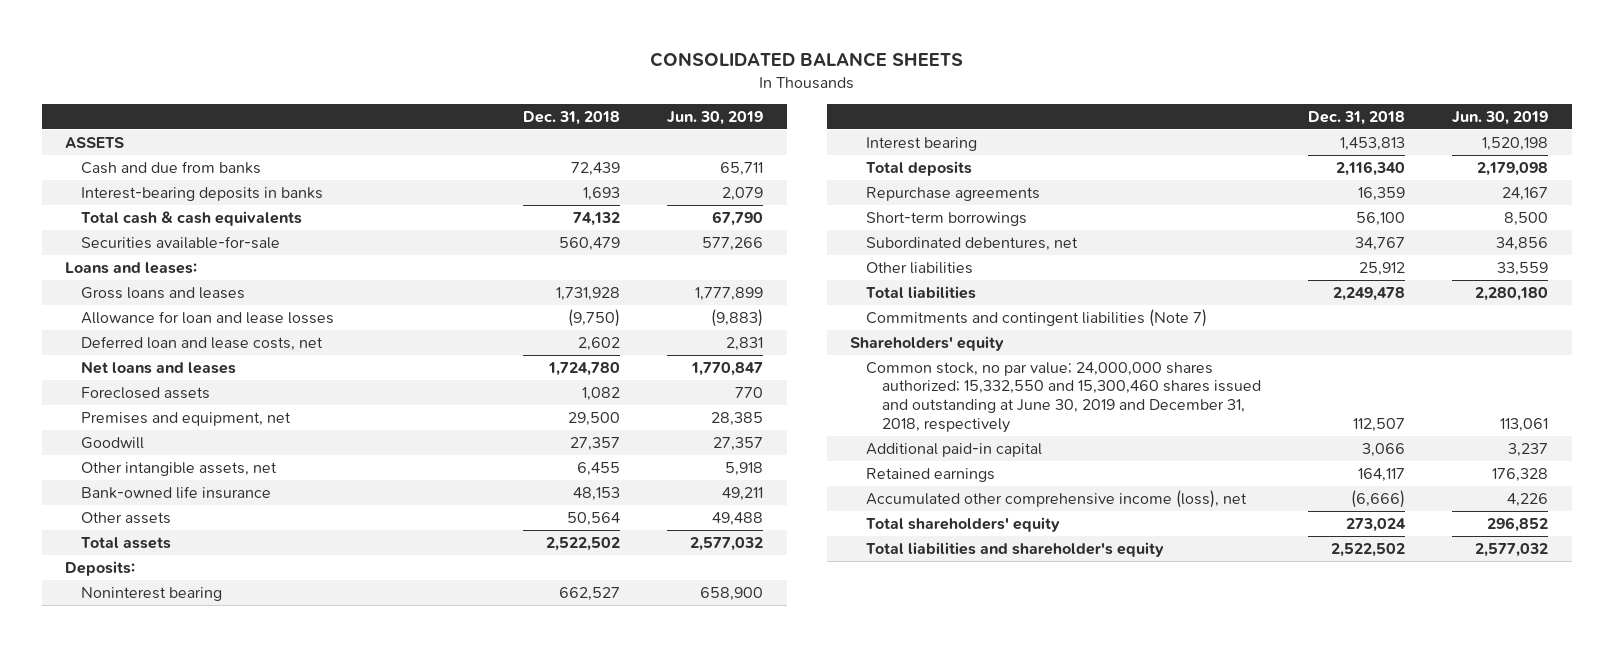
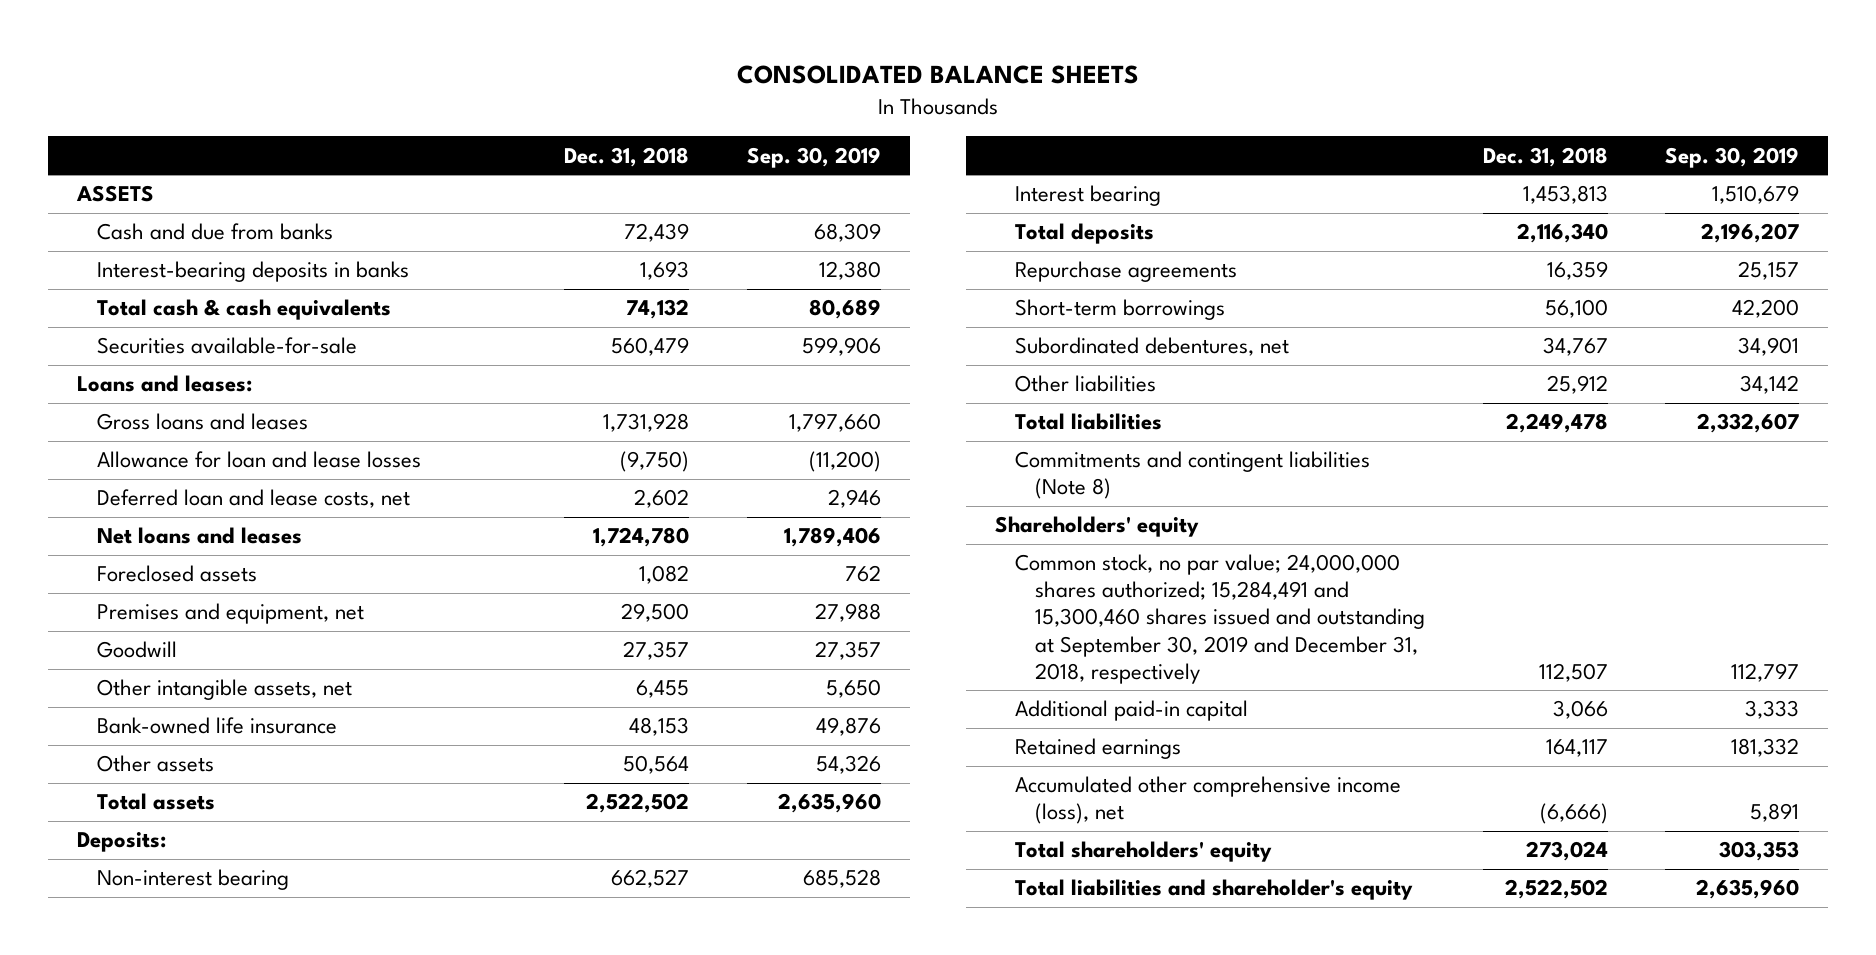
[667,110,764,125] Jun. 30, 2019 -> none
none -> [746,146,881,168] Sep. 30, 2019
[81,586,223,601] Noninterest bearing -> [96,869,289,891] Non-interest bearing
[866,308,1208,327] Commitments and contingent liabilities (Note 7) -> [1014,451,1370,500] Commitments and contingent liabilities (Note 8)
[866,361,1262,433] Common stock, no par value; 24,000,000 shares authorized; 15,332,550 and 15,300,460 shares issued and outstanding at June 30, 2019 and December 31, 2018, respectively -> [1014,554,1426,684] Common stock, no par value; 24,000,000 shares authorized; 15,284,491 and 15,300,460 shares issued and outstanding at September 30, 2019 and December 31, 2018, respectively

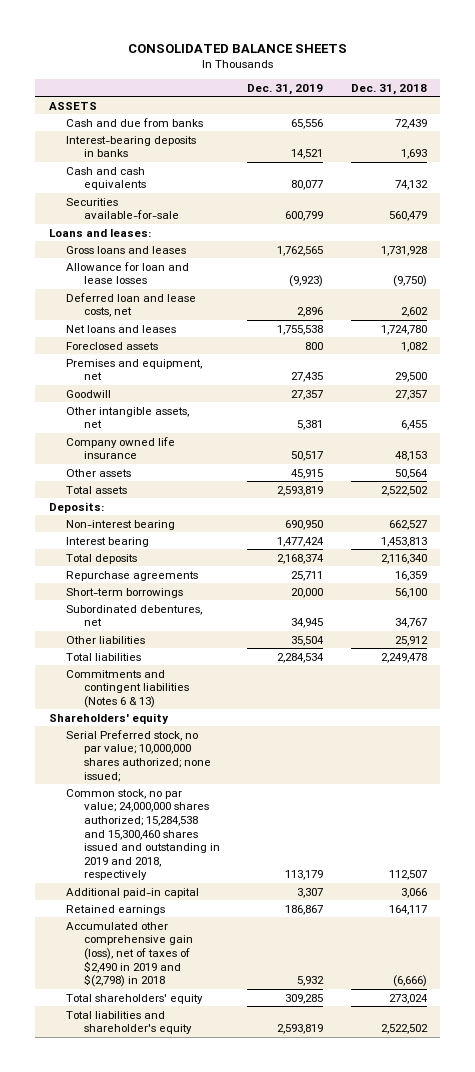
[746,146,881,168] Sep. 30, 2019 -> none
none -> [247,83,324,95] Dec. 31, 2019
[96,299,391,321] Total cash & cash equivalents -> [66,166,147,191] Cash and cash equivalents
[96,717,337,735] Bank-owned life insurance -> [66,436,176,460] Company owned life insurance
[1014,451,1370,500] Commitments and contingent liabilities (Note 8) -> [66,669,190,708] Commitments and contingent liabilities (Notes 6 & 13)
none -> [66,729,212,782] Serial Preferred stock, no par value; 10,000,000 shares authorized; none issued;
[1014,554,1426,684] Common stock, no par value; 24,000,000 shares authorized; 15,284,491 and 15,300,460 shares issued and outstanding at September 30, 2019 and December 31, 2018, respectively -> [66,788,221,881] Common stock, no par value; 24,000,000 shares authorized; 15,284,538 and 15,300,460 shares issued and outstanding in 2019 and 2018, respectively
[1014,776,1401,825] Accumulated other comprehensive income (loss), net -> [66,921,194,988] Accumulated other comprehensive gain (loss), net of taxes of $2,490 in 2019 and $(2,798) in 2018

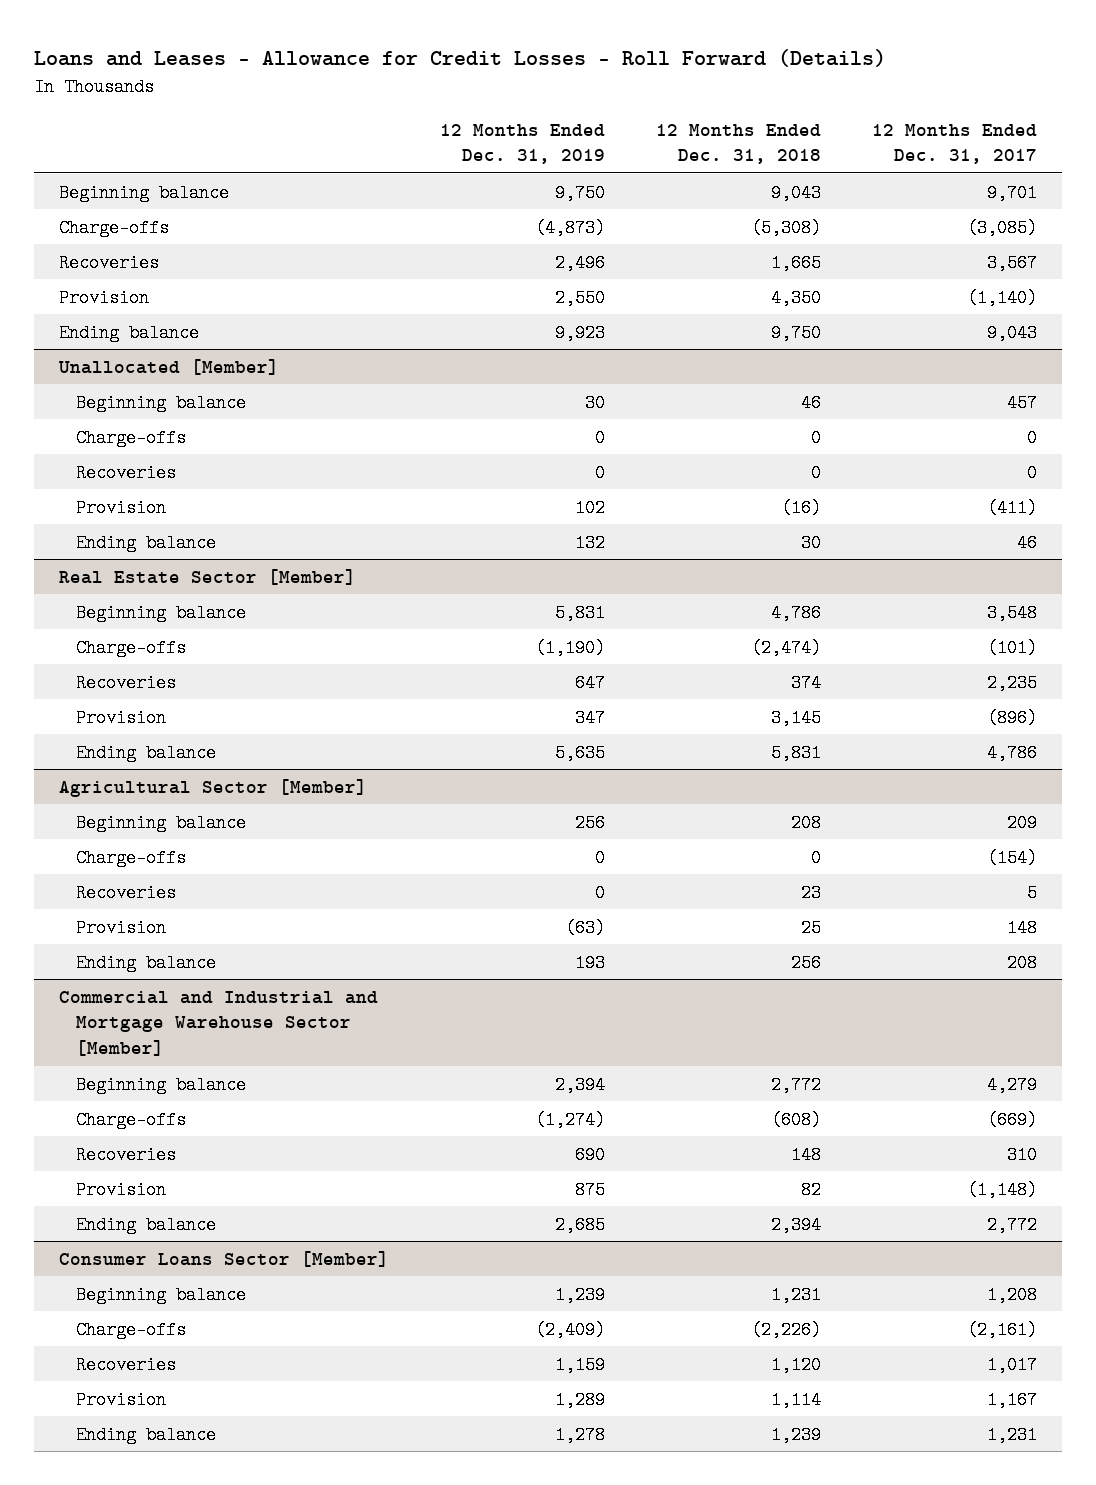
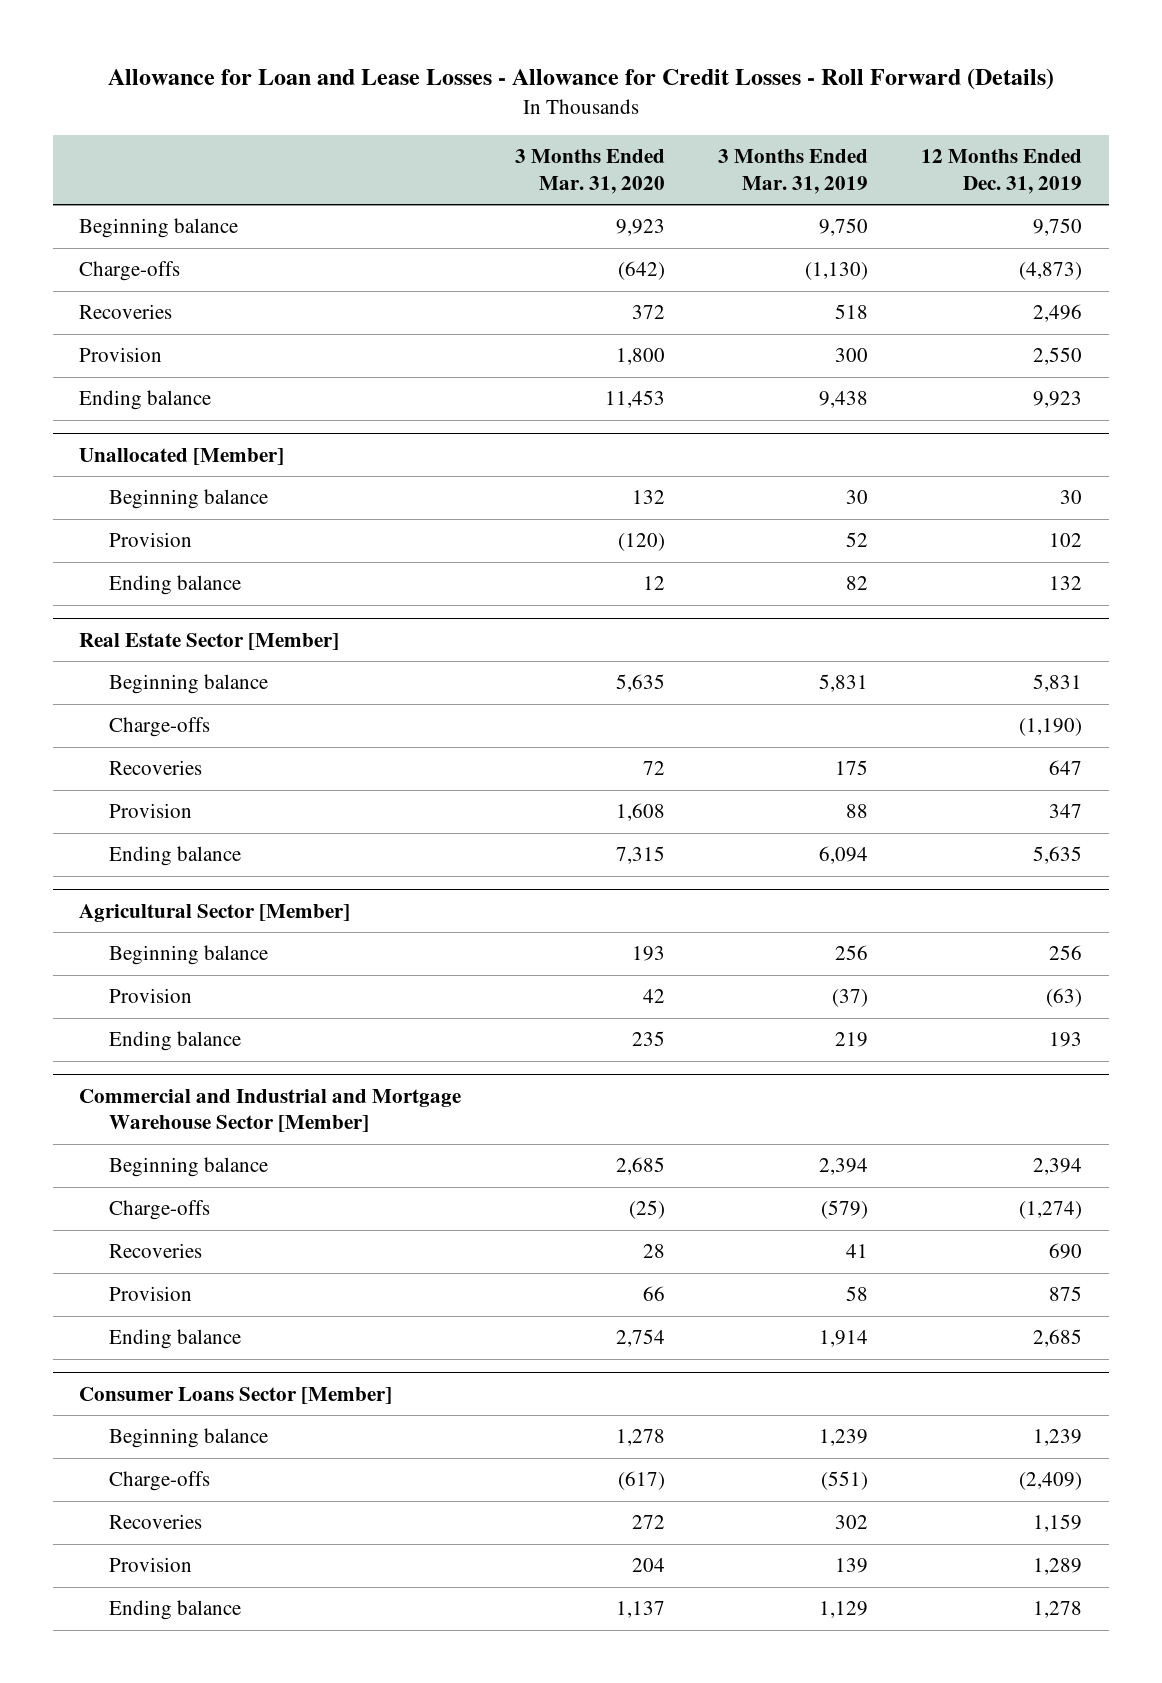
[34,49,887,68] Loans and Leases - Allowance for Credit Losses - Roll Forward (Details) -> [107,68,1054,91] Allowance for Loan and Lease Losses - Allowance for Credit Losses - Roll Forward (Details)
[655,123,821,165] 12 Months Ended Dec. 31, 2018 -> none
[871,123,1037,165] 12 Months Ended Dec. 31, 2017 -> none
none -> [514,148,665,194] 3 Months Ended Mar. 31, 2020
none -> [718,148,869,194] 3 Months Ended Mar. 31, 2019
[76,428,187,447] Charge-offs -> none
[76,463,177,482] Recoveries -> none
[76,848,187,867] Charge-offs -> none
[76,883,177,902] Recoveries -> none

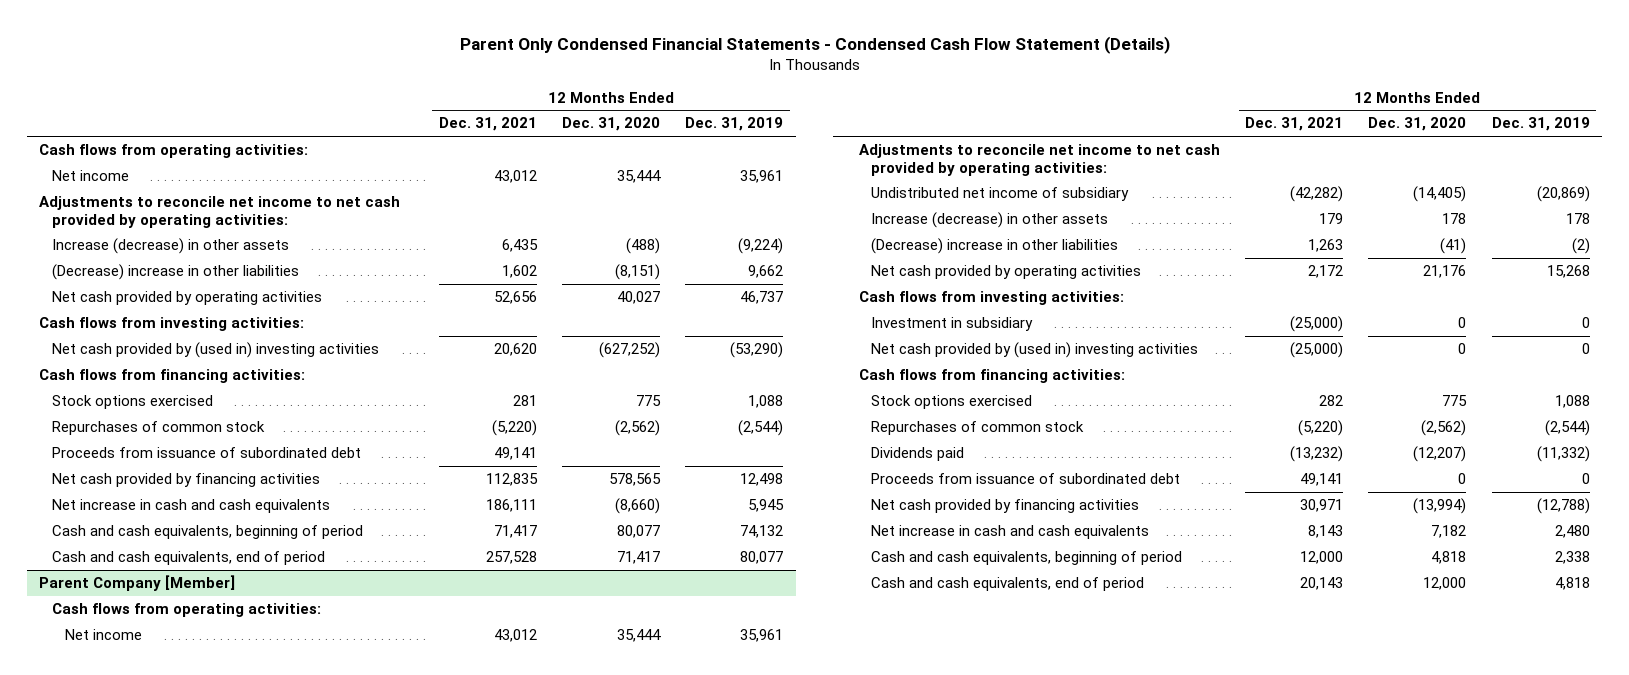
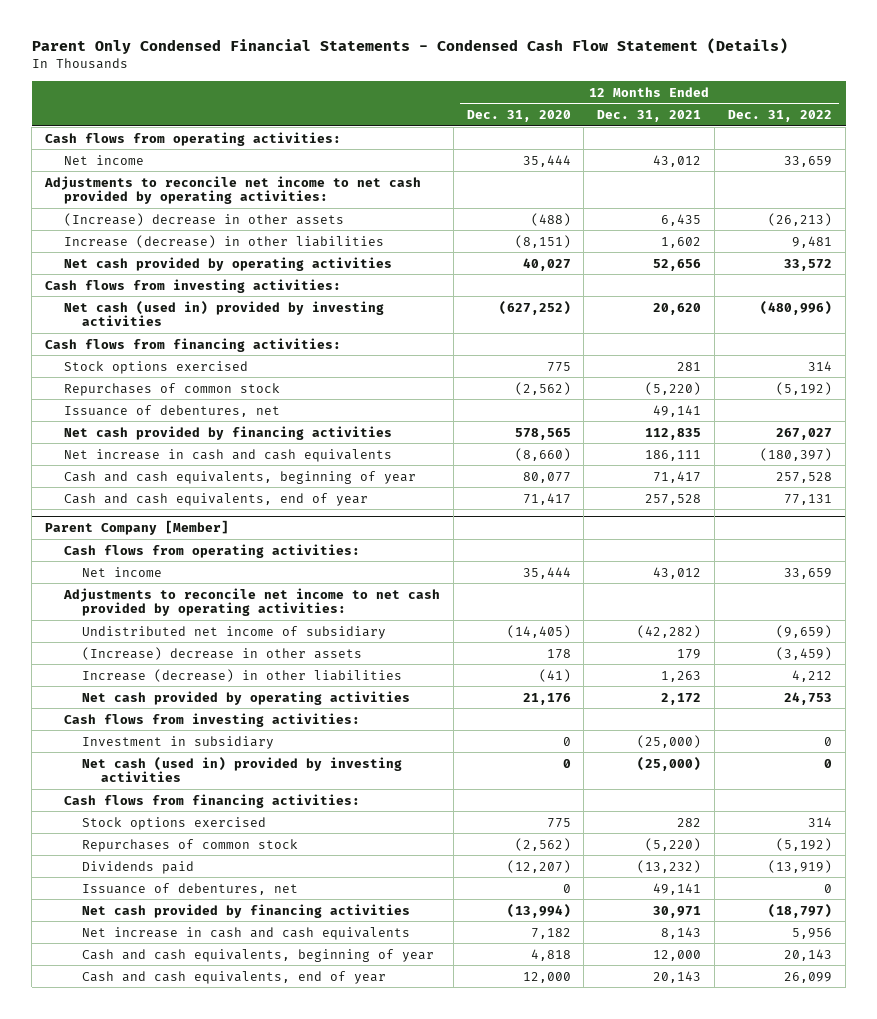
[685,117,784,132] Dec. 31, 2019 -> none
none -> [728,109,833,122] Dec. 31, 2022
[52,238,290,255] Increase (decrease) in other assets -> [63,212,344,226] (Increase) decrease in other assets
[52,264,300,281] (Decrease) increase in other liabilities -> [63,234,384,248] Increase (decrease) in other liabilities
[52,342,380,359] Net cash provided by (used in) investing activities -> [63,300,384,327] Net cash (used in) provided by investing activities
[52,447,362,459] Proceeds from issuance of subordinated debt -> [63,404,280,417] Issuance of debentures, net
[52,525,364,540] Cash and cash equivalents, beginning of period -> [63,470,416,484] Cash and cash equivalents, beginning of year
[52,551,326,566] Cash and cash equivalents, end of period -> [63,492,368,506] Cash and cash equivalents, end of year
[871,212,1109,229] Increase (decrease) in other assets -> [82,646,363,660] (Increase) decrease in other assets
[871,238,1119,255] (Decrease) increase in other liabilities -> [82,668,403,682] Increase (decrease) in other liabilities
[871,342,1199,359] Net cash provided by (used in) investing activities -> [82,756,403,783] Net cash (used in) provided by investing activities
[871,473,1181,485] Proceeds from issuance of subordinated debt -> [82,882,299,895] Issuance of debentures, net
[871,551,1183,566] Cash and cash equivalents, beginning of period -> [82,948,435,962] Cash and cash equivalents, beginning of year
[871,577,1145,592] Cash and cash equivalents, end of period -> [82,970,387,984] Cash and cash equivalents, end of year

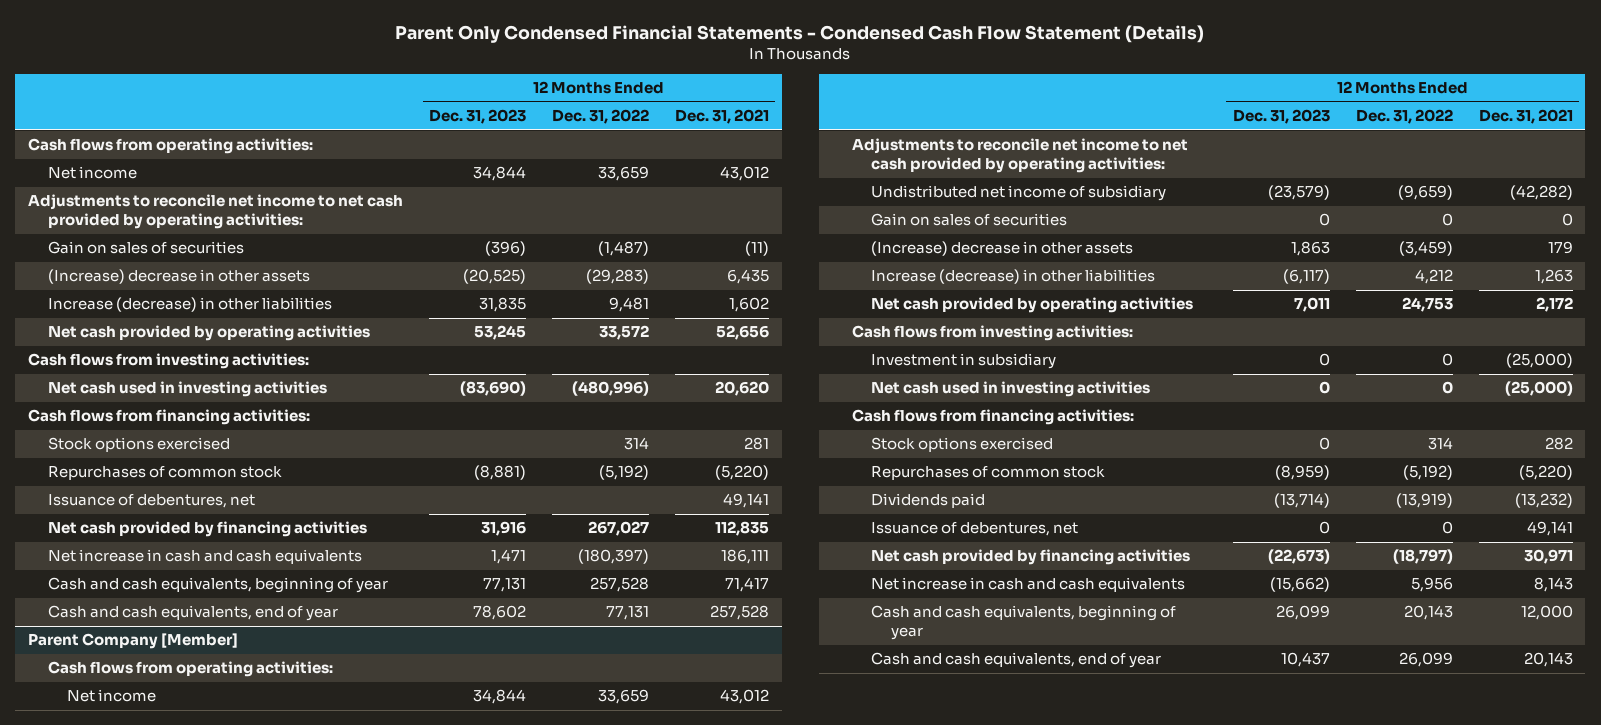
[466,109,571,122] Dec. 31, 2020 -> none
none -> [429,109,527,125] Dec. 31, 2023
none -> [47,241,244,255] Gain on sales of securities
[768,212,833,226] (26,213) -> [585,269,649,285] (29,283)
[63,300,384,327] Net cash (used in) provided by investing activities -> [47,381,327,398] Net cash used in investing activities
none -> [871,213,1068,227] Gain on sales of securities
[82,756,403,783] Net cash (used in) provided by investing activities -> [871,381,1151,398] Net cash used in investing activities

